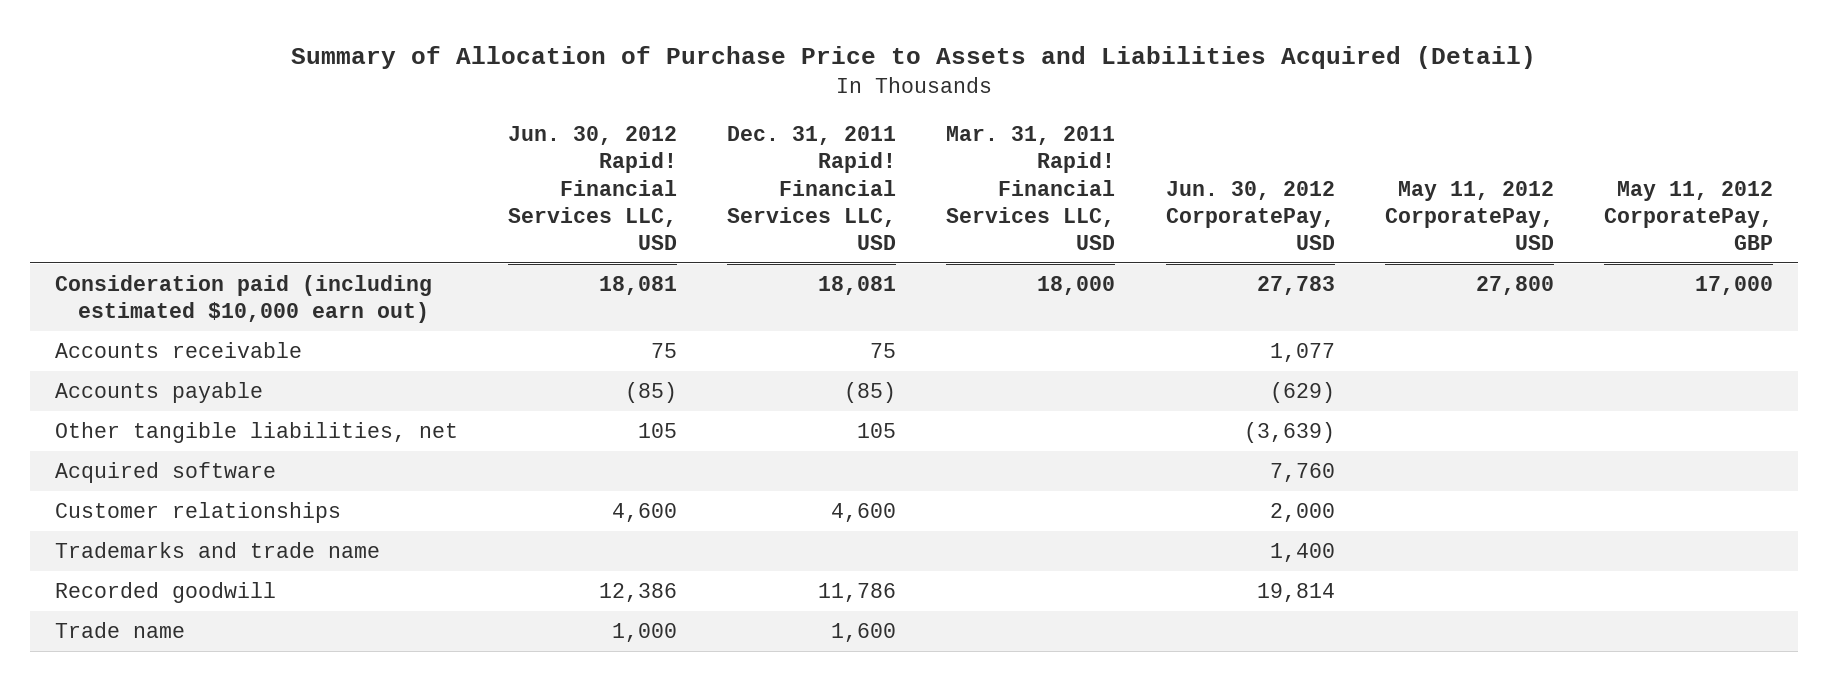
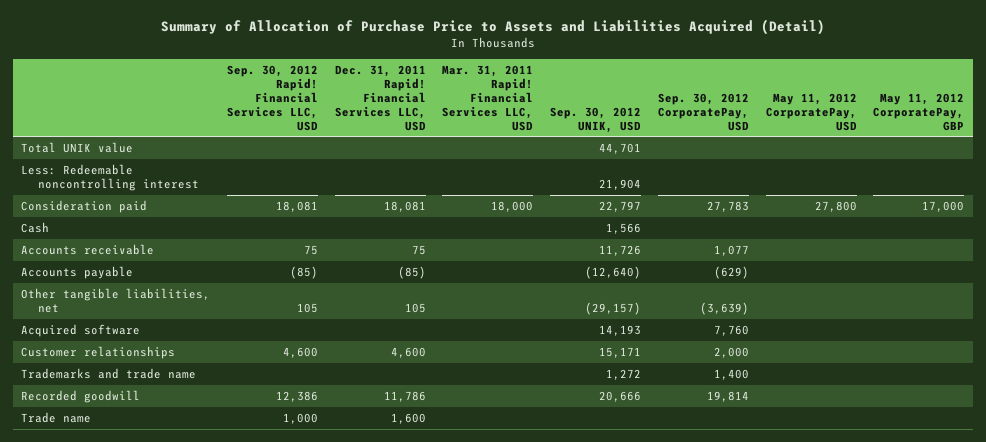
[508,125,678,251] Jun. 30, 2012 Rapid! Financial Services LLC, USD -> none
[1165,180,1335,251] Jun. 30, 2012 CorporatePay, USD -> none
none -> [226,64,318,131] Sep. 30, 2012 Rapid! Financial Services LLC, USD
none -> [550,106,642,133] Sep. 30, 2012 UNIK, USD
none -> [657,92,749,131] Sep. 30, 2012 CorporatePay, USD
none -> [21,142,134,154] Total UNIK value
none -> [21,164,199,192] Less: Redeemable noncontrolling interest
[55,274,433,324] Consideration paid (including estimated $10,000 earn out) -> [21,200,148,214] Consideration paid
none -> [21,222,50,234] Cash

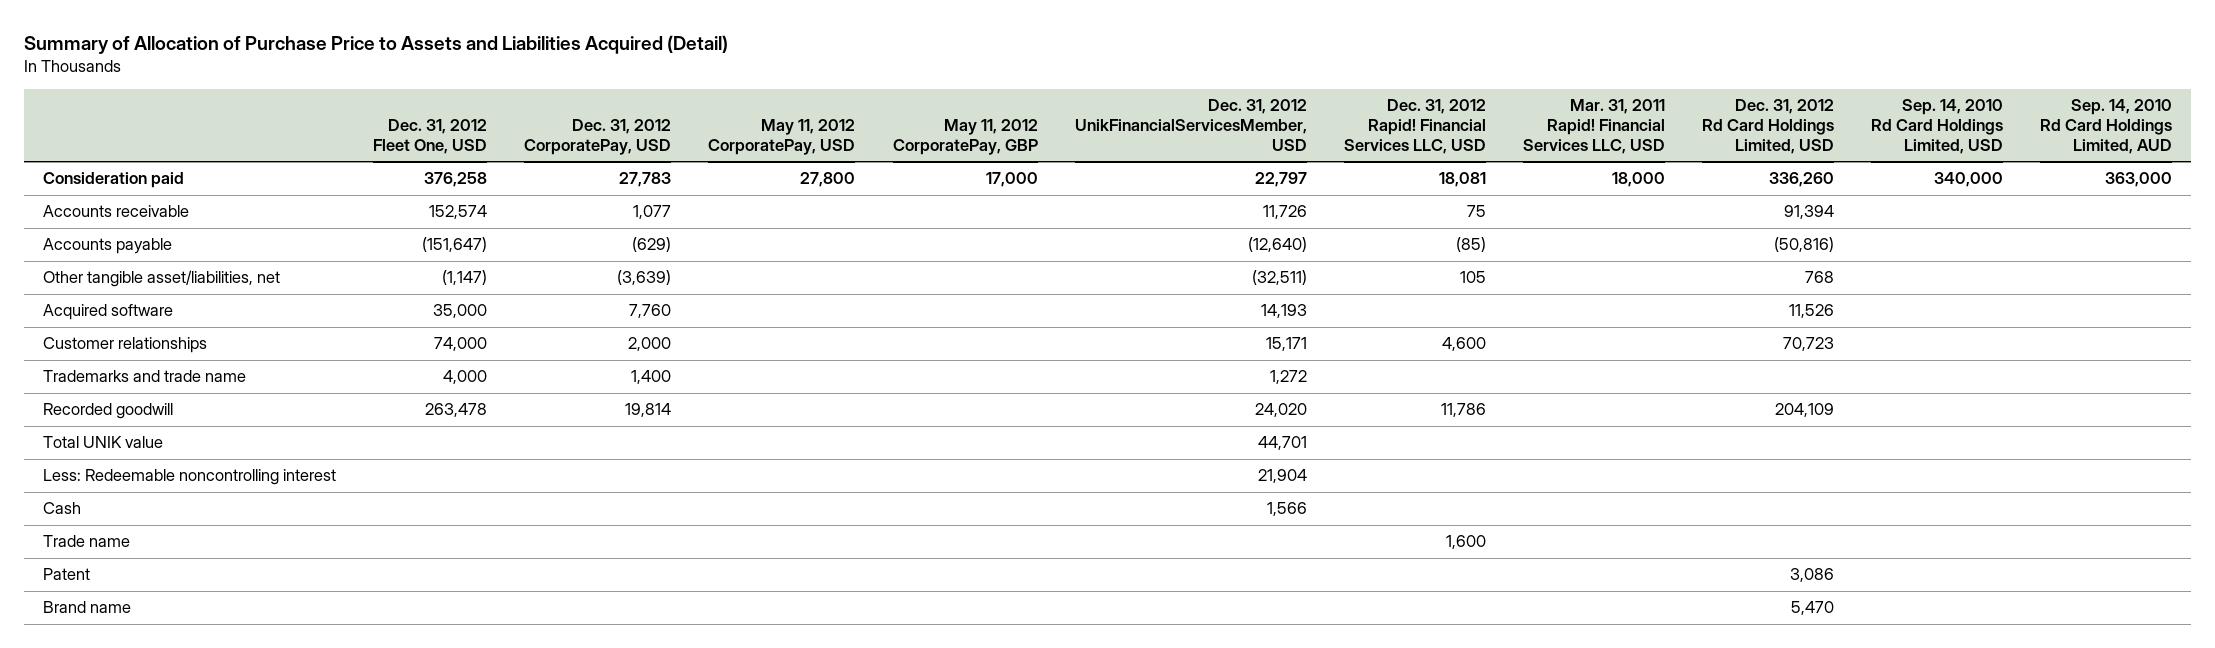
[226,64,318,131] Sep. 30, 2012 Rapid! Financial Services LLC, USD -> none
[334,64,426,131] Dec. 31, 2011 Rapid! Financial Services LLC, USD -> none
[550,106,642,133] Sep. 30, 2012 UNIK, USD -> none
[657,92,749,131] Sep. 30, 2012 CorporatePay, USD -> none
none -> [373,119,488,154] Dec. 31, 2012 Fleet One, USD
none -> [524,119,672,155] Dec. 31, 2012 CorporatePay, USD
none -> [1074,99,1307,151] Dec. 31, 2012 UnikFinancialServicesMember, USD
none -> [1343,99,1486,154] Dec. 31, 2012 Rapid! Financial Services LLC, USD
none -> [1702,99,1835,154] Dec. 31, 2012 Rd Card Holdings Limited, USD
none -> [1871,99,2004,154] Sep. 14, 2010 Rd Card Holdings Limited, USD
none -> [2040,99,2173,154] Sep. 14, 2010 Rd Card Holdings Limited, AUD
[21,288,211,314] Other tangible liabilities, net -> [42,270,280,288] Other tangible asset/liabilities, net
[21,142,134,154] Total UNIK value -> [42,436,163,449] Total UNIK value
[21,164,199,192] Less: Redeemable noncontrolling interest -> [42,469,336,486] Less: Redeemable noncontrolling interest
[21,222,50,234] Cash -> [42,502,81,515] Cash
none -> [42,568,90,581] Patent
none -> [42,601,131,614] Brand name

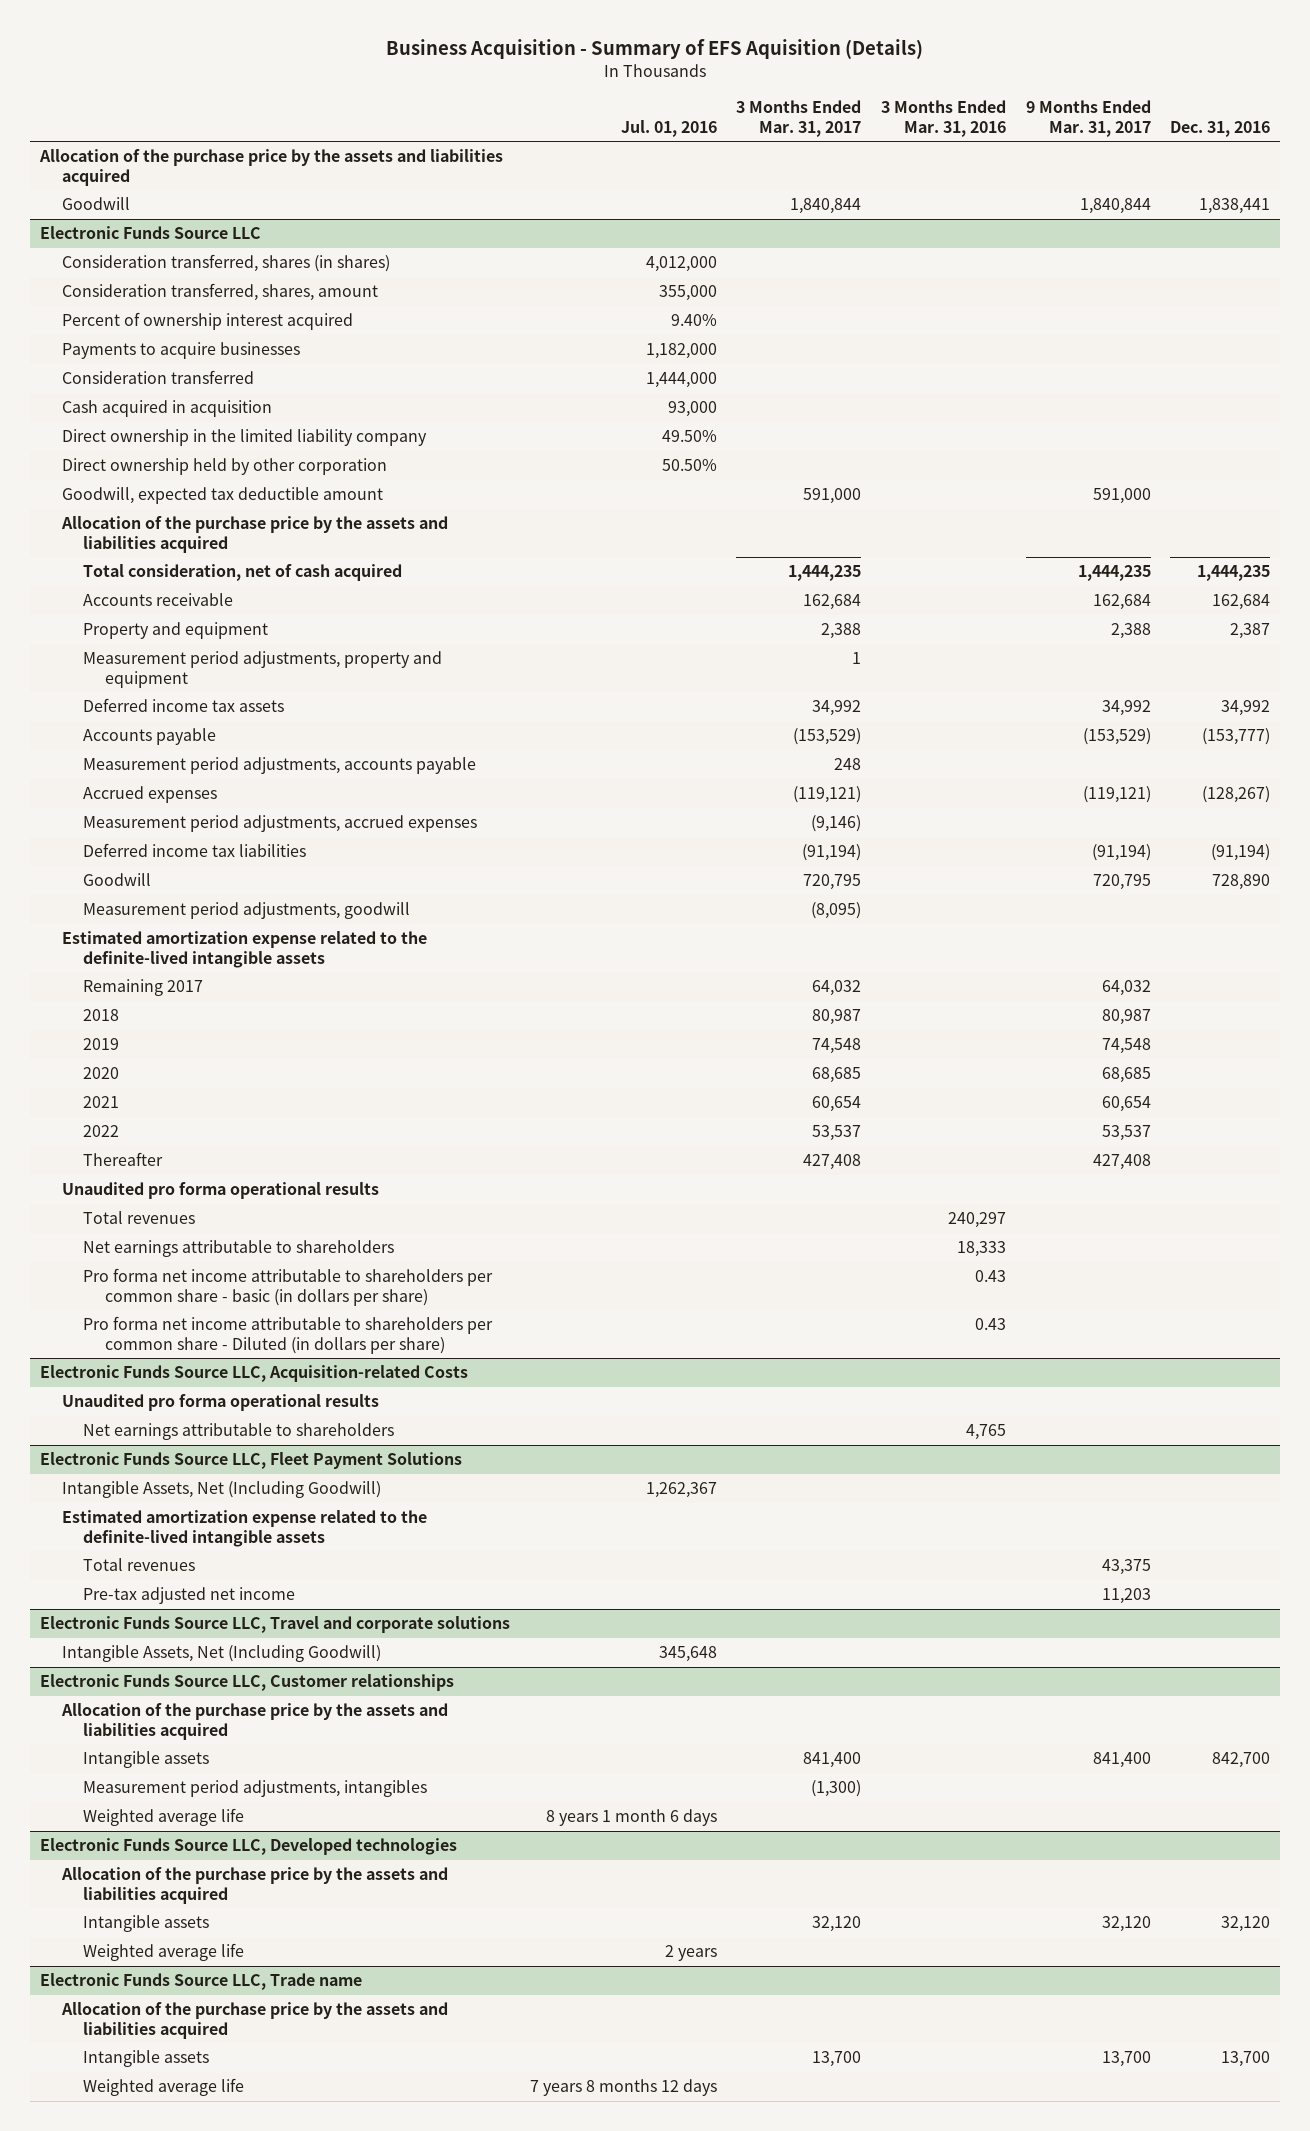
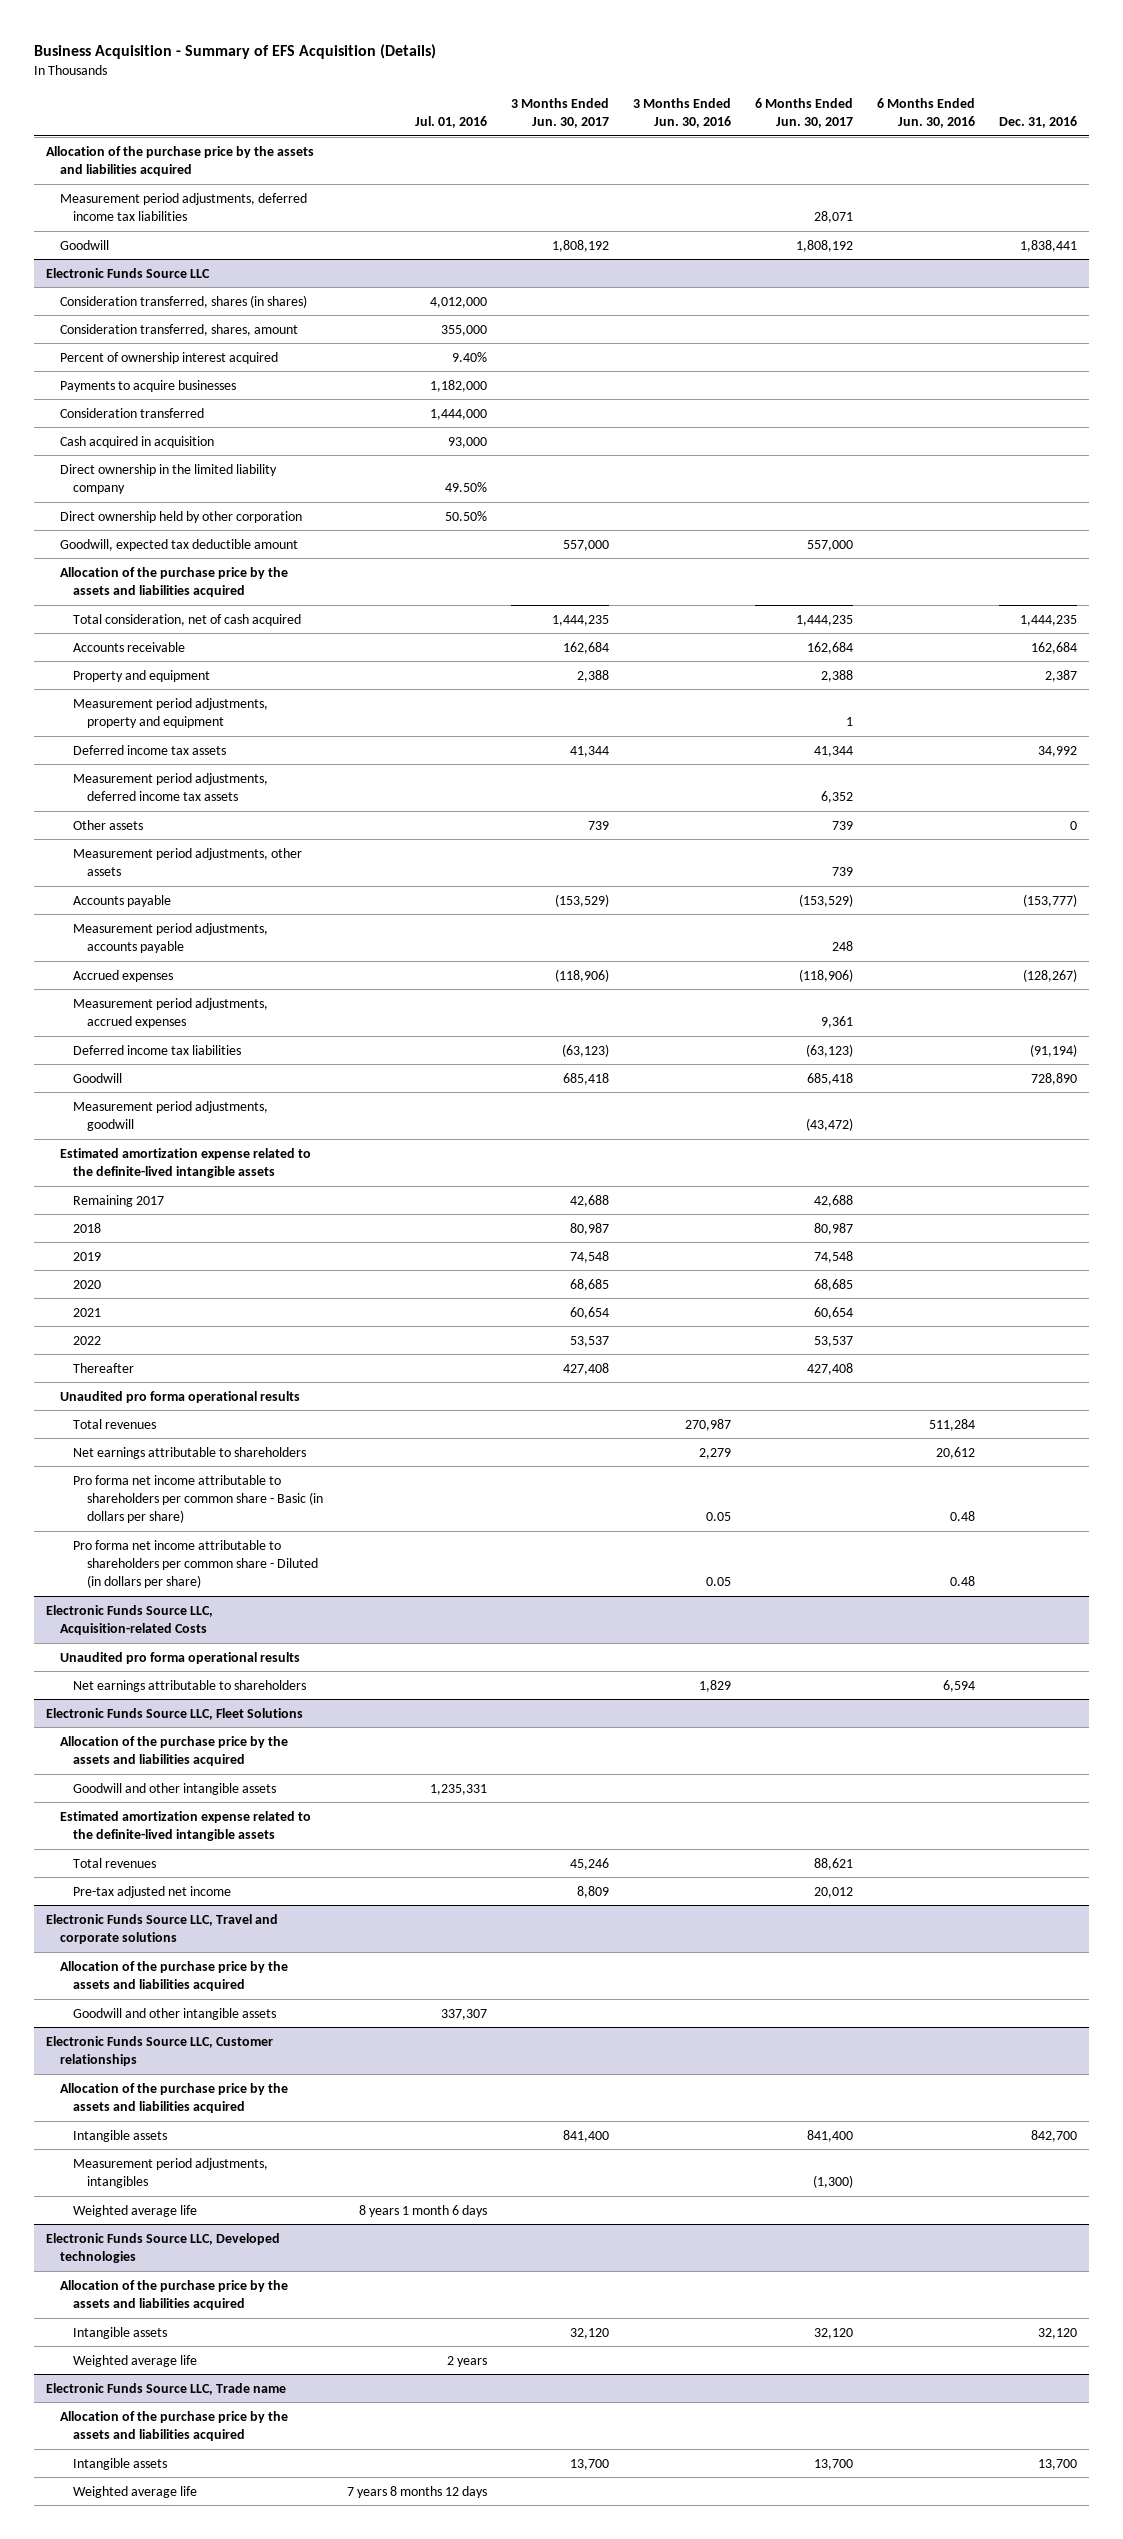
[386,39,924,60] Business Acquisition - Summary of EFS Aquisition (Details) -> [34,43,437,59] Business Acquisition - Summary of EFS Acquisition (Details)
[736,100,862,137] 3 Months Ended Mar. 31, 2017 -> none
[880,100,1006,137] 3 Months Ended Mar. 31, 2016 -> none
[1025,100,1151,137] 9 Months Ended Mar. 31, 2017 -> none
none -> [510,97,609,129] 3 Months Ended Jun. 30, 2017
none -> [632,97,731,129] 3 Months Ended Jun. 30, 2016
none -> [754,97,853,129] 6 Months Ended Jun. 30, 2017
none -> [876,97,975,129] 6 Months Ended Jun. 30, 2016
none -> [59,192,307,221] Measurement period adjustments, deferred income tax liabilities
none -> [73,772,269,801] Measurement period adjustments, deferred income tax assets
none -> [73,819,144,830] Other assets
none -> [73,847,303,876] Measurement period adjustments, other assets
[83,1268,494,1306] Pro forma net income attributable to shareholders per common share - basic (in dollars per share) -> [73,1474,323,1524] Pro forma net income attributable to shareholders per common share - Basic (in dollars per share)
[39,1452,462,1470] Electronic Funds Source LLC, Fleet Payment Solutions -> [46,1707,304,1720] Electronic Funds Source LLC, Fleet Solutions
none -> [59,1735,288,1766] Allocation of the purchase price by the assets and liabilities acquired
[61,1481,381,1499] Intangible Assets, Net (Including Goodwill) -> [73,1782,277,1795] Goodwill and other intangible assets
[645,1482,717,1499] 1,262,367 -> [429,1783,487,1795] 1,235,331
none -> [59,1960,288,1991] Allocation of the purchase price by the assets and liabilities acquired
[61,1645,381,1663] Intangible Assets, Net (Including Goodwill) -> [73,2007,277,2020] Goodwill and other intangible assets
[658,1646,717,1663] 345,648 -> [440,2008,487,2020] 337,307

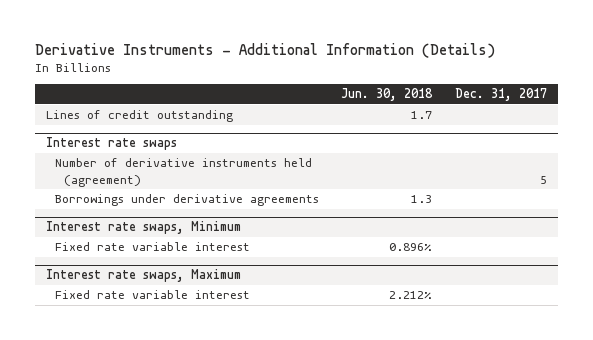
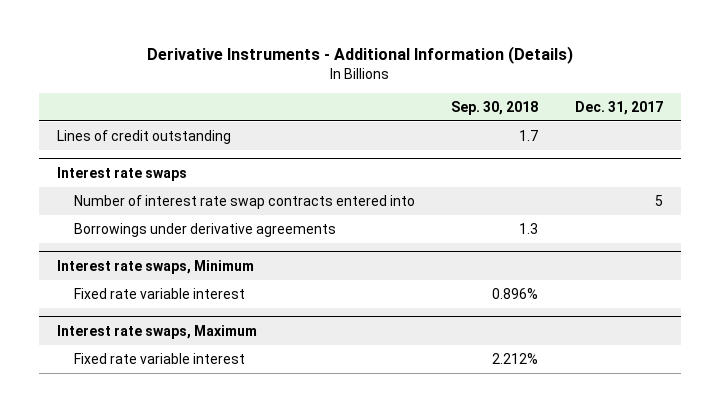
[341,88,434,102] Jun. 30, 2018 -> none
none -> [451,100,539,115] Sep. 30, 2018
[55,158,313,187] Number of derivative instruments held (agreement) -> [73,194,415,209] Number of interest rate swap contracts entered into

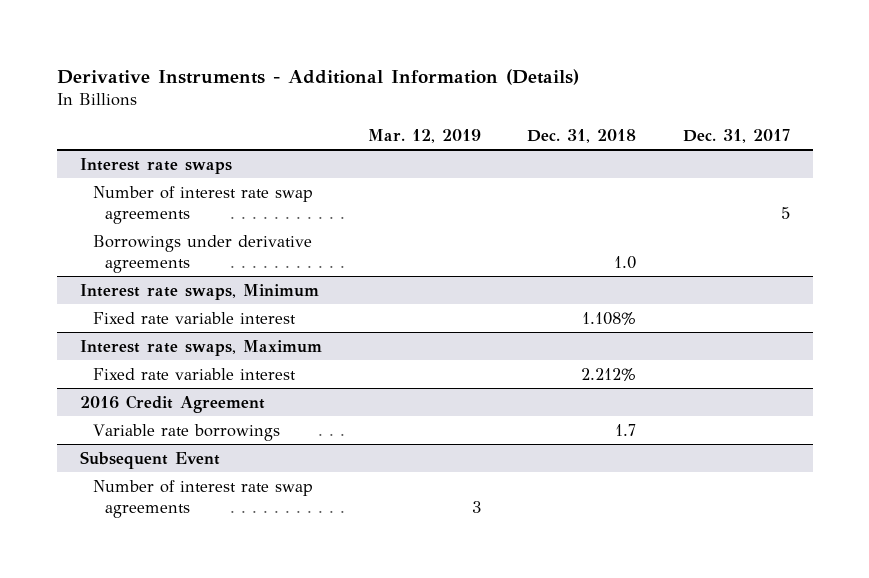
[451,100,539,115] Sep. 30, 2018 -> none
none -> [368,129,482,144] Mar. 12, 2019
none -> [527,129,637,144] Dec. 31, 2018
[57,129,232,144] Lines of credit outstanding -> none
[73,194,415,209] Number of interest rate swap contracts entered into -> [92,185,313,225] Number of interest rate swap agreements
none -> [79,394,265,413] 2016 Credit Agreement
none -> [92,423,280,441] Variable rate borrowings
none -> [79,450,220,469] Subsequent Event
none -> [92,479,313,519] Number of interest rate swap agreements

